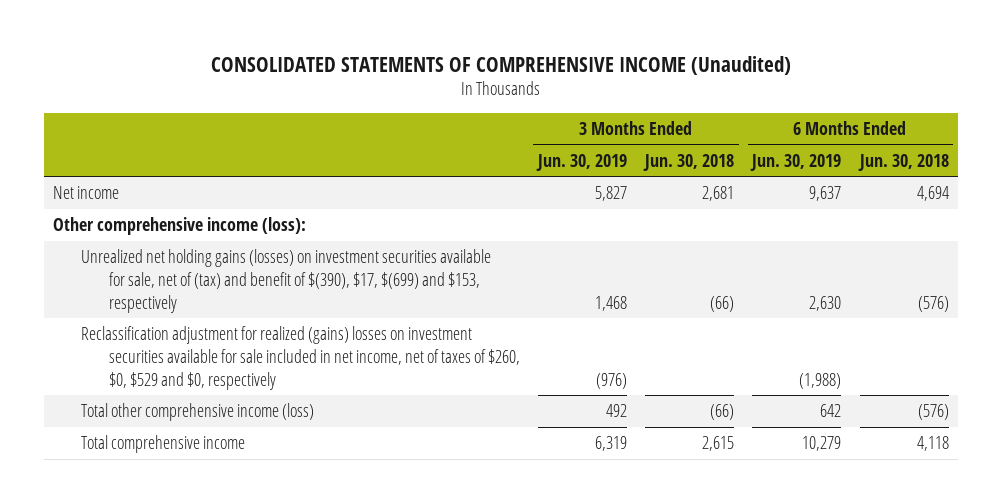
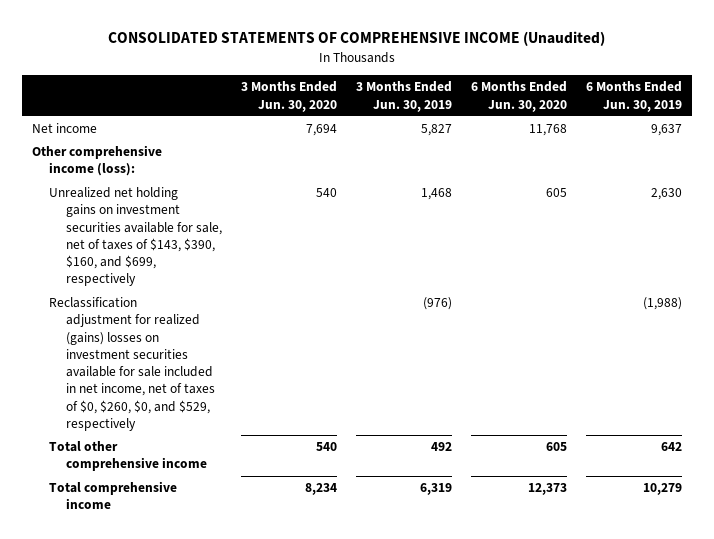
[643,153,735,171] Jun. 30, 2018 -> none
[857,153,949,171] Jun. 30, 2018 -> none
none -> [241,81,338,112] 3 Months Ended Jun. 30, 2020
none -> [471,81,568,112] 6 Months Ended Jun. 30, 2020
[80,249,491,313] Unrealized net holding gains (losses) on investment securities available for sale, net of (tax) and benefit of $(390), $17, $(699) and $153, respectively -> [49,187,223,287] Unrealized net holding gains on investment securities available for sale, net of taxes of $143, $390, $160, and $699, respectively
[80,326,520,390] Reclassification adjustment for realized (gains) losses on investment securities available for sale included in net income, net of taxes of $260, $0, $529 and $0, respectively -> [49,297,216,431] Reclassification adjustment for realized (gains) losses on investment securities available for sale included in net income, net of taxes of $0, $260, $0, and $529, respectively
[80,403,314,422] Total other comprehensive income (loss) -> [49,441,208,472] Total other comprehensive income

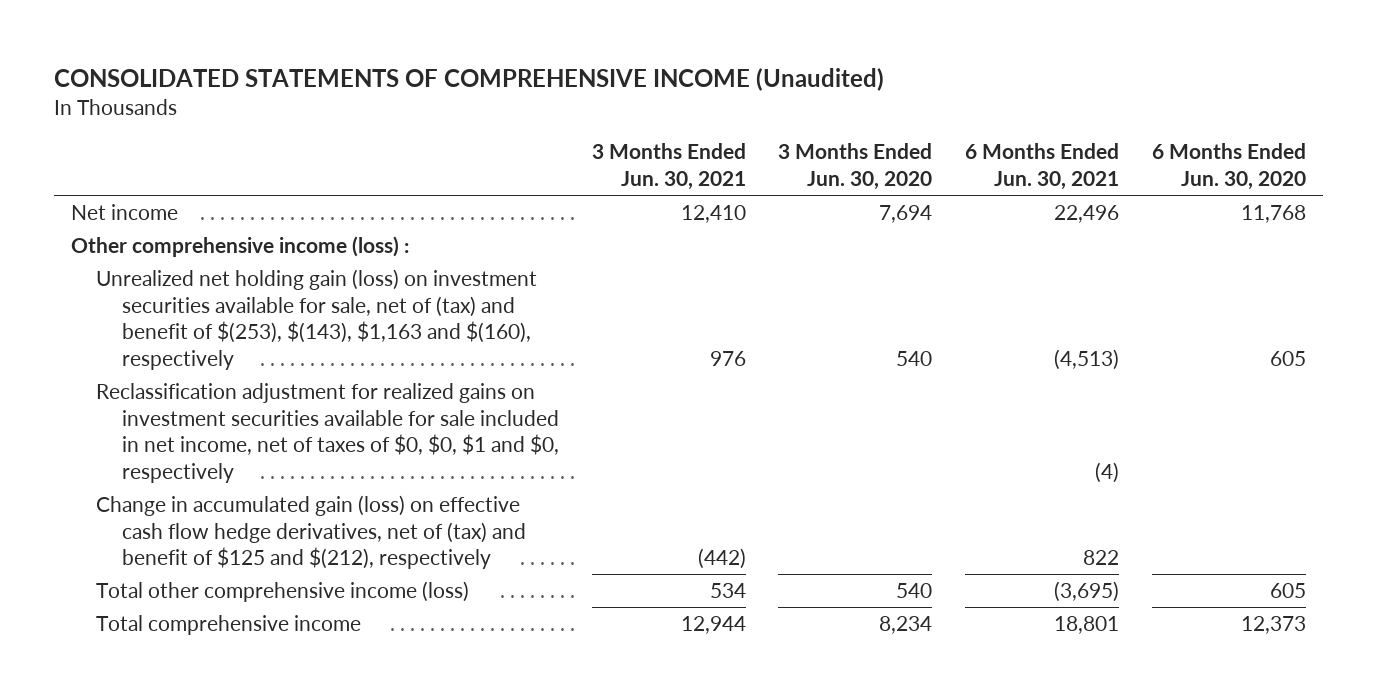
[356,81,453,112] 3 Months Ended Jun. 30, 2019 -> none
[586,81,683,112] 6 Months Ended Jun. 30, 2019 -> none
none -> [591,143,746,191] 3 Months Ended Jun. 30, 2021
none -> [965,143,1120,191] 6 Months Ended Jun. 30, 2021
[31,145,162,177] Other comprehensive income (loss): -> [70,235,409,257] Other comprehensive income (loss) :
[49,187,223,287] Unrealized net holding gains on investment securities available for sale, net of taxes of $143, $390, $160, and $699, respectively -> [96,268,538,370] Unrealized net holding gain (loss) on investment securities available for sale, net of (tax) and benefit of $(253), $(143), $1,163 and $(160), respectively
[49,297,216,431] Reclassification adjustment for realized (gains) losses on investment securities available for sale included in net income, net of taxes of $0, $260, $0, and $529, respectively -> [96,382,559,483] Reclassification adjustment for realized gains on investment securities available for sale included in net income, net of taxes of $0, $0, $1 and $0, respectively
none -> [96,494,526,570] Change in accumulated gain (loss) on effective cash flow hedge derivatives, net of (tax) and benefit of $125 and $(212), respectively
[49,441,208,472] Total other comprehensive income -> [96,580,470,602] Total other comprehensive income (loss)

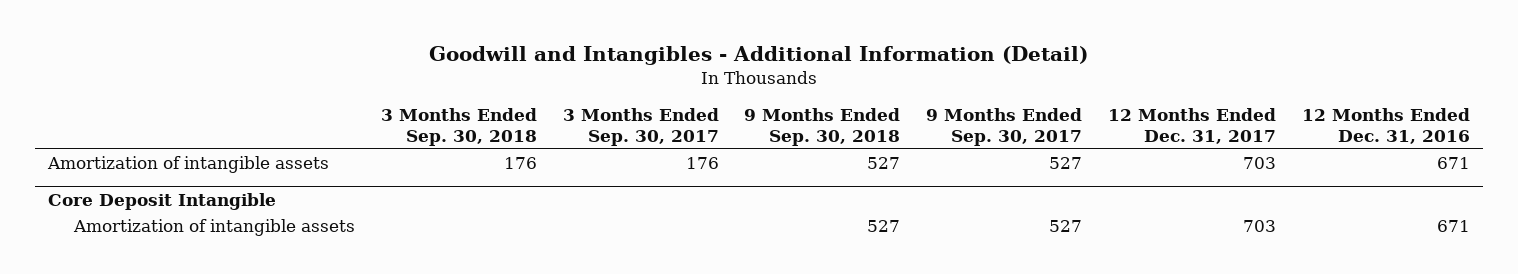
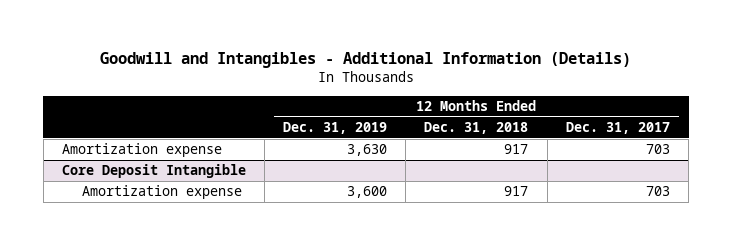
[428,46,1088,66] Goodwill and Intangibles - Additional Information (Detail) -> [99,51,631,68] Goodwill and Intangibles - Additional Information (Details)
[380,107,537,146] 3 Months Ended Sep. 30, 2018 -> none
[562,107,719,146] 3 Months Ended Sep. 30, 2017 -> none
[744,107,901,146] 9 Months Ended Sep. 30, 2018 -> none
[926,107,1083,146] 9 Months Ended Sep. 30, 2017 -> none
[1301,107,1470,144] 12 Months Ended Dec. 31, 2016 -> none
none -> [283,121,388,134] Dec. 31, 2019
none -> [424,121,529,134] Dec. 31, 2018
[46,156,329,174] Amortization of intangible assets -> [61,143,222,158] Amortization expense
[72,219,355,237] Amortization of intangible assets -> [81,185,242,200] Amortization expense

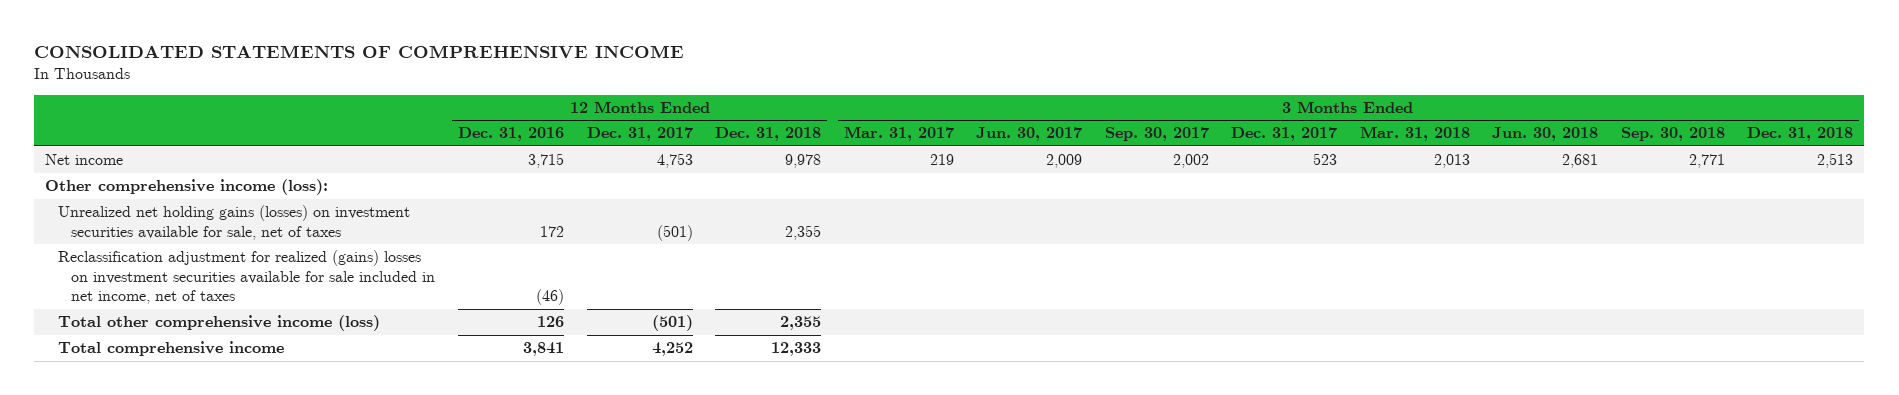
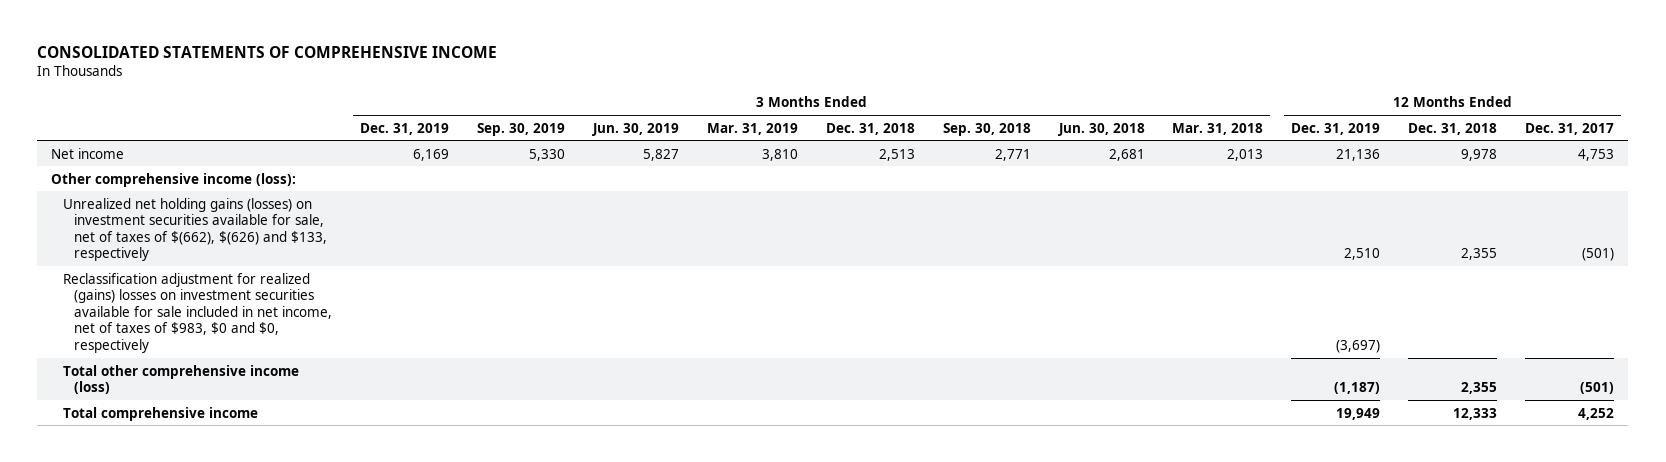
[458,127,565,142] Dec. 31, 2016 -> none
[843,126,954,142] Mar. 31, 2017 -> none
[976,127,1083,142] Jun. 30, 2017 -> none
[1104,127,1209,142] Sep. 30, 2017 -> none
[1231,127,1338,142] Dec. 31, 2017 -> none
none -> [360,122,450,135] Dec. 31, 2019
none -> [476,122,565,136] Sep. 30, 2019
none -> [591,122,679,136] Jun. 30, 2019
none -> [706,122,798,135] Mar. 31, 2019
none -> [1291,122,1381,135] Dec. 31, 2019
[58,205,411,240] Unrealized net holding gains (losses) on investment securities available for sale, net of taxes -> [62,197,328,262] Unrealized net holding gains (losses) on investment securities available for sale, net of taxes of $(662), $(626) and $133, respectively
[58,250,436,305] Reclassification adjustment for realized (gains) losses on investment securities available for sale included in net income, net of taxes -> [62,272,333,353] Reclassification adjustment for realized (gains) losses on investment securities available for sale included in net income, net of taxes of $983, $0 and $0, respectively

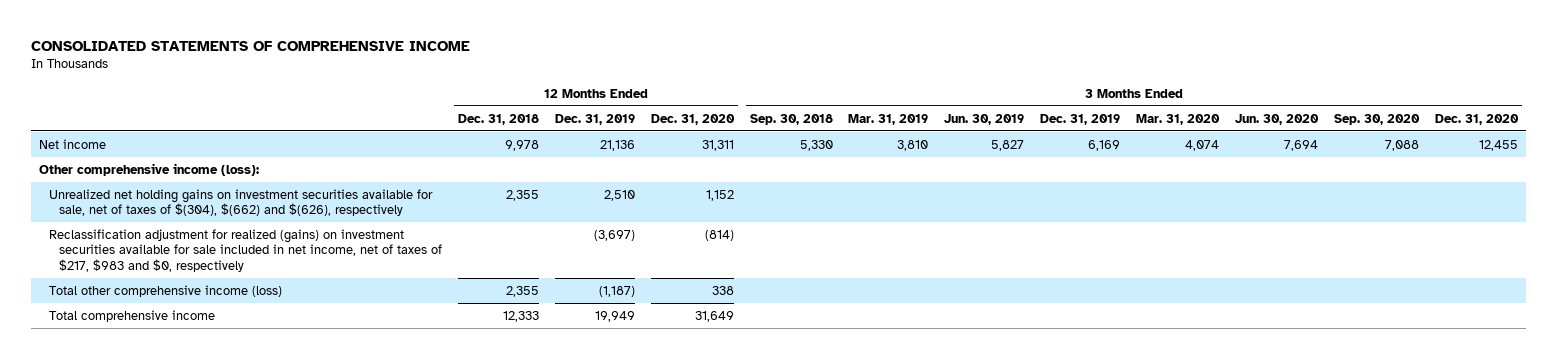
[476,122,565,136] Sep. 30, 2019 -> none
[825,122,915,135] Dec. 31, 2018 -> none
[1057,122,1145,136] Jun. 30, 2018 -> none
[1172,122,1264,135] Mar. 31, 2018 -> none
[1525,122,1615,135] Dec. 31, 2017 -> none
none -> [650,113,735,125] Dec. 31, 2020
none -> [1135,113,1220,125] Mar. 31, 2020
none -> [1234,113,1319,125] Jun. 30, 2020
none -> [1333,113,1420,125] Sep. 30, 2020
none -> [1434,113,1519,125] Dec. 31, 2020
[994,148,1031,161] 2,771 -> [799,139,833,151] 5,330
[62,197,328,262] Unrealized net holding gains (losses) on investment securities available for sale, net of taxes of $(662), $(626) and $133, respectively -> [49,188,434,217] Unrealized net holding gains on investment securities available for sale, net of taxes of $(304), $(662) and $(626), respectively
[62,272,333,353] Reclassification adjustment for realized (gains) losses on investment securities available for sale included in net income, net of taxes of $983, $0 and $0, respectively -> [49,228,443,272] Reclassification adjustment for realized (gains) on investment securities available for sale included in net income, net of taxes of $217, $983 and $0, respectively

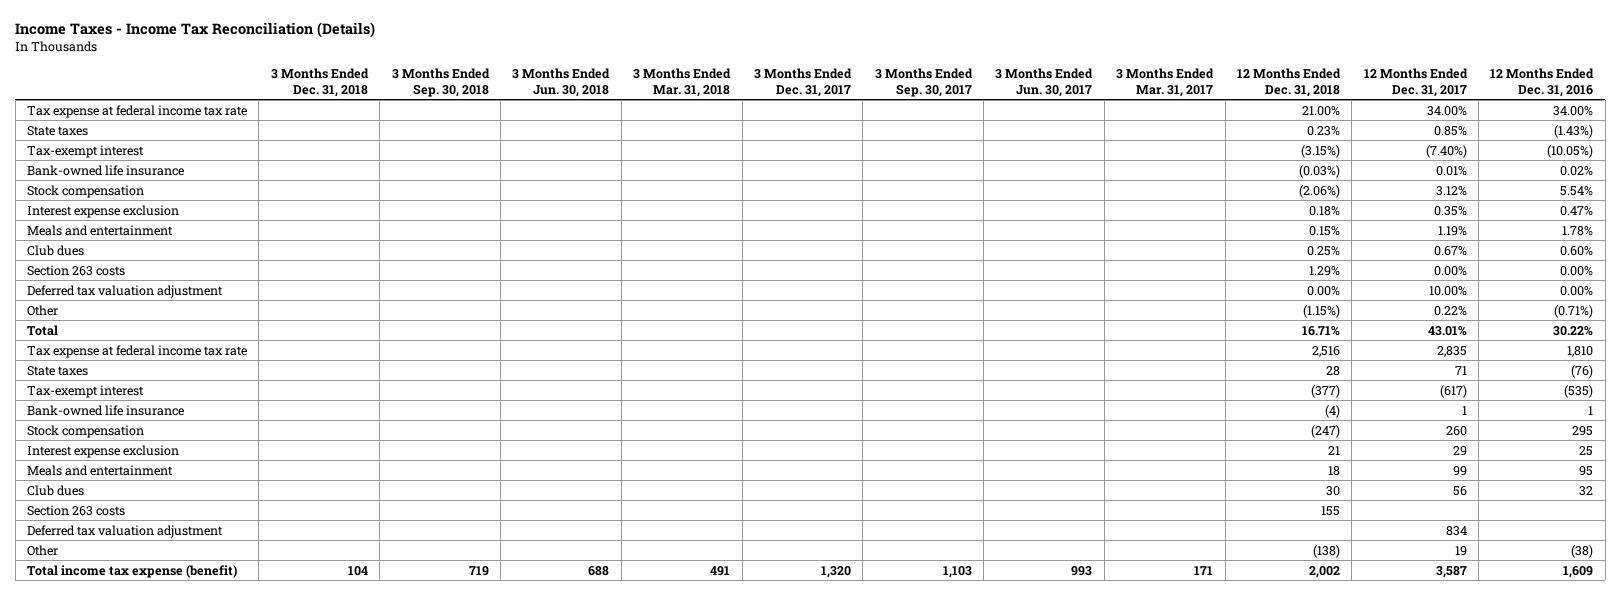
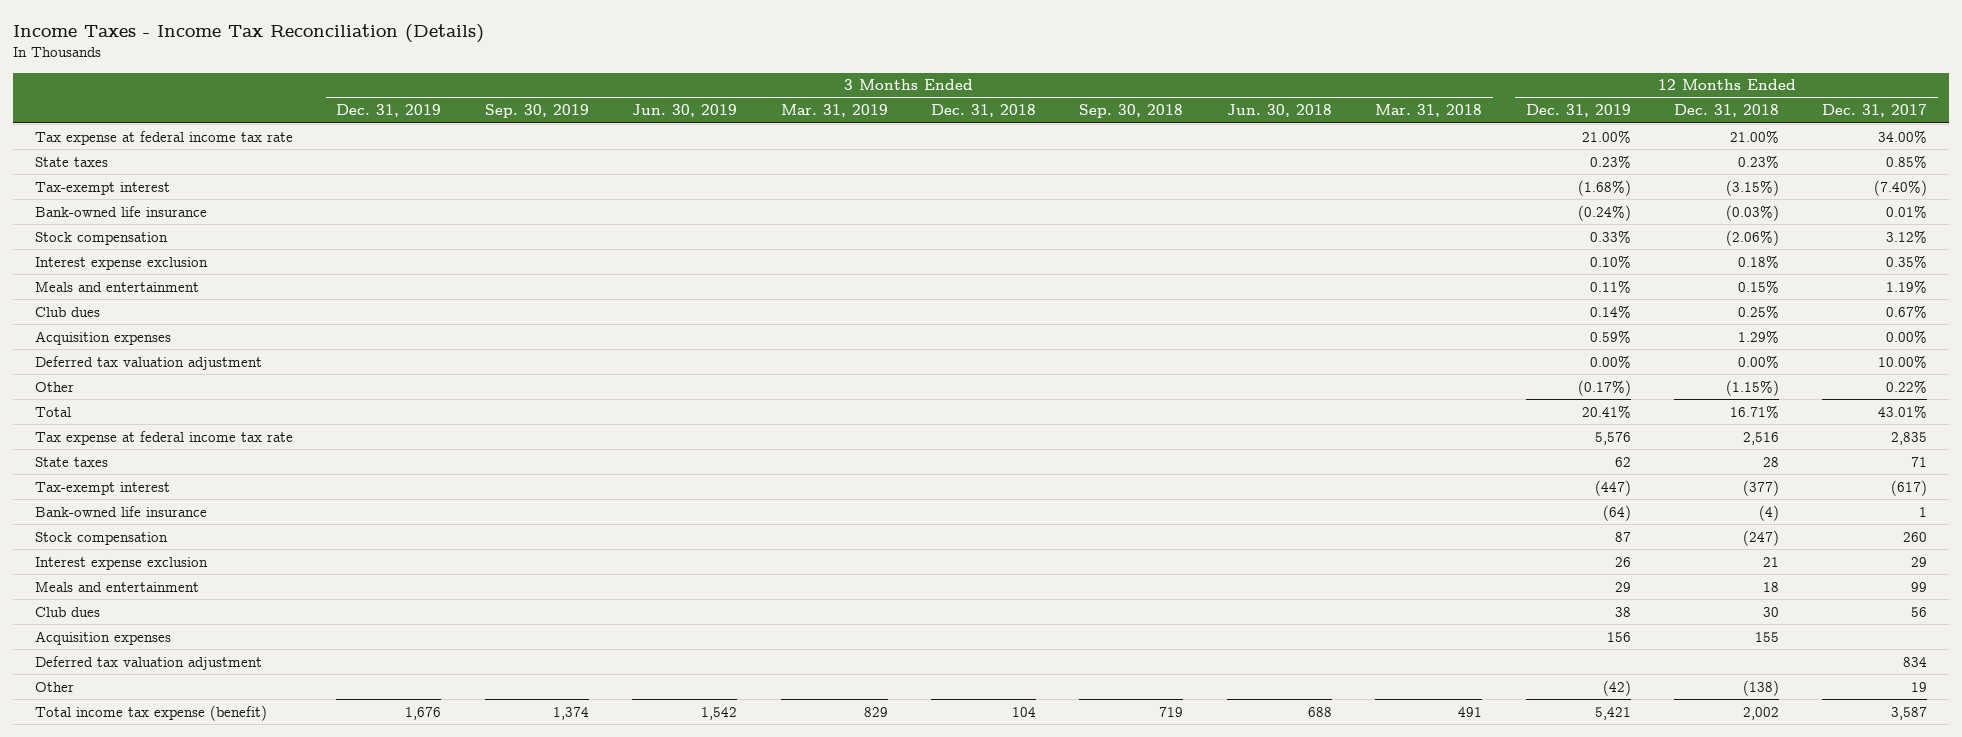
[753,68,852,97] 3 Months Ended Dec. 31, 2017 -> none
[874,68,973,97] 3 Months Ended Sep. 30, 2017 -> none
[995,68,1094,97] 3 Months Ended Jun. 30, 2017 -> none
[1116,68,1215,97] 3 Months Ended Mar. 31, 2017 -> none
[1490,68,1595,97] 12 Months Ended Dec. 31, 2016 -> none
none -> [336,104,442,118] Dec. 31, 2019
none -> [484,104,589,119] Sep. 30, 2019
none -> [632,104,738,118] Jun. 30, 2019
none -> [780,104,888,118] Mar. 31, 2019
none -> [1525,104,1631,118] Dec. 31, 2019
[27,264,126,276] Section 263 costs -> [34,330,171,345] Acquisition expenses
[27,504,126,516] Section 263 costs -> [34,630,171,645] Acquisition expenses

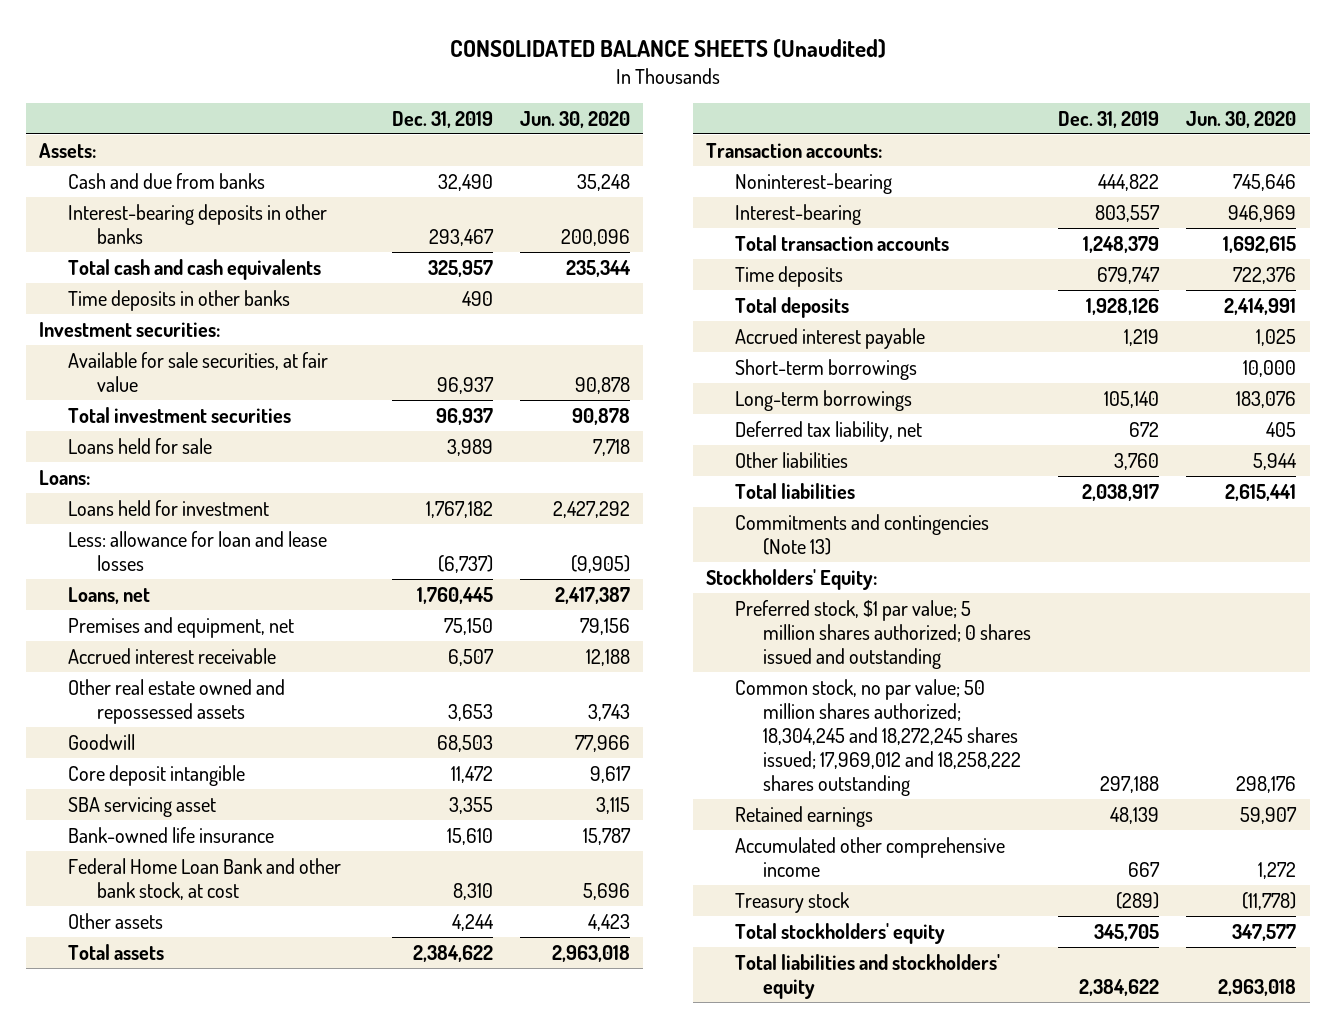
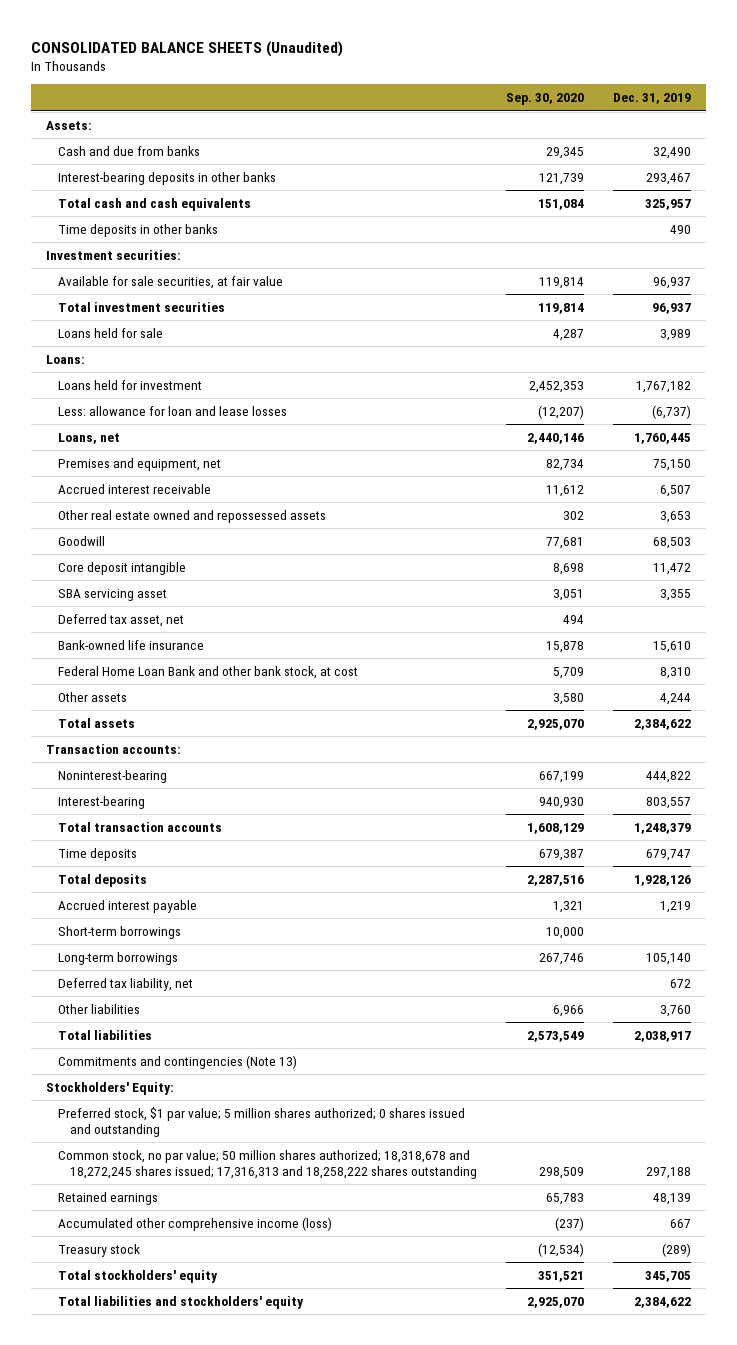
[519,110,630,128] Jun. 30, 2020 -> none
none -> [506,93,585,106] Sep. 30, 2020
none -> [58,613,185,627] Deferred tax asset, net
[734,678,1022,797] Common stock, no par value; 50 million shares authorized; 18,304,245 and 18,272,245 shares issued; 17,969,012 and 18,258,222 shares outstanding -> [58,1149,478,1179] Common stock, no par value; 50 million shares authorized; 18,318,678 and 18,272,245 shares issued; 17,316,313 and 18,258,222 shares outstanding
[734,836,1005,877] Accumulated other comprehensive income -> [58,1216,333,1231] Accumulated other comprehensive income (loss)

